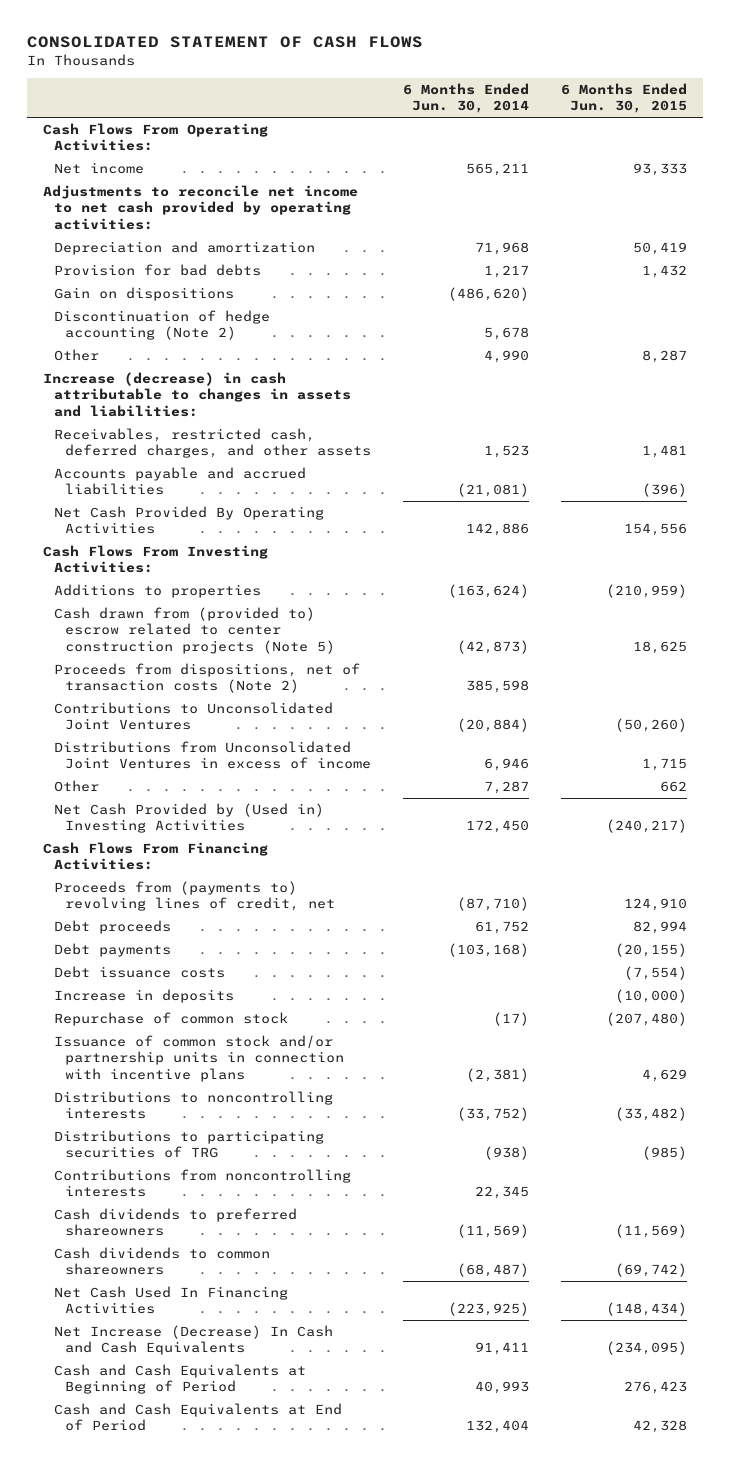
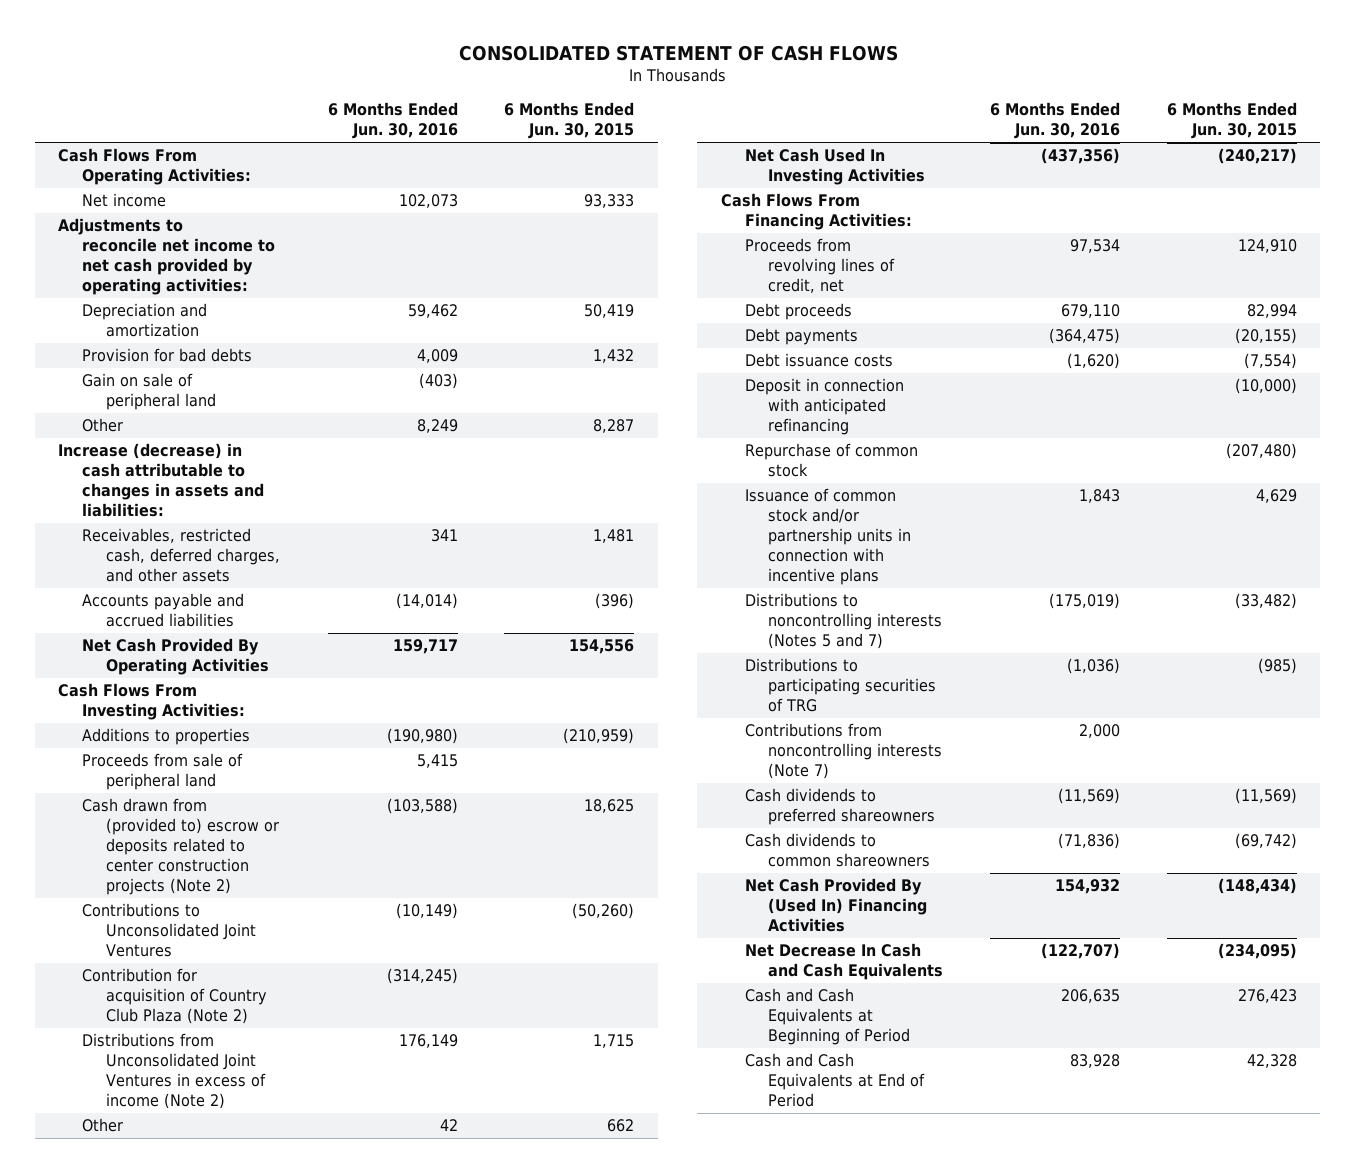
[403,82,530,114] 6 Months Ended Jun. 30, 2014 -> none
none -> [327,102,458,140] 6 Months Ended Jun. 30, 2016
[54,287,235,302] Gain on dispositions -> none
[54,310,271,341] Discontinuation of hedge accounting (Note 2) -> none
none -> [82,373,216,411] Gain on sale of peripheral land
[54,663,361,694] Proceeds from dispositions, net of transaction costs (Note 2) -> none
none -> [82,753,244,791] Proceeds from sale of peripheral land
[54,607,335,654] Cash drawn from (provided to) escrow related to center construction projects (Note 5) -> [82,798,279,896] Cash drawn from (provided to) escrow or deposits related to center construction projects (Note 2)
none -> [82,968,267,1025] Contribution for acquisition of Country Club Plaza (Note 2)
[54,741,371,770] Distributions from Unconsolidated Joint Ventures in excess of income -> [82,1033,266,1110] Distributions from Unconsolidated Joint Ventures in excess of income (Note 2)
[54,803,325,834] Net Cash Provided by (Used in) Investing Activities -> [744,148,926,186] Net Cash Used In Investing Activities
[54,881,335,912] Proceeds from (payments to) revolving lines of credit, net -> [744,238,896,294] Proceeds from revolving lines of credit, net
[54,989,235,1004] Increase in deposits -> [744,378,904,436] Deposit in connection with anticipated refinancing
[54,1091,334,1120] Distributions to noncontrolling interests -> [744,593,943,650] Distributions to noncontrolling interests (Notes 5 and 7)
[54,1169,352,1198] Contributions from noncontrolling interests -> [744,723,943,780] Contributions from noncontrolling interests (Note 7)
[54,1286,289,1315] Net Cash Used In Financing Activities -> [744,878,928,933] Net Cash Provided By (Used In) Financing Activities
[54,1325,334,1356] Net Increase (Decrease) In Cash and Cash Equivalents -> [744,943,944,981] Net Decrease In Cash and Cash Equivalents

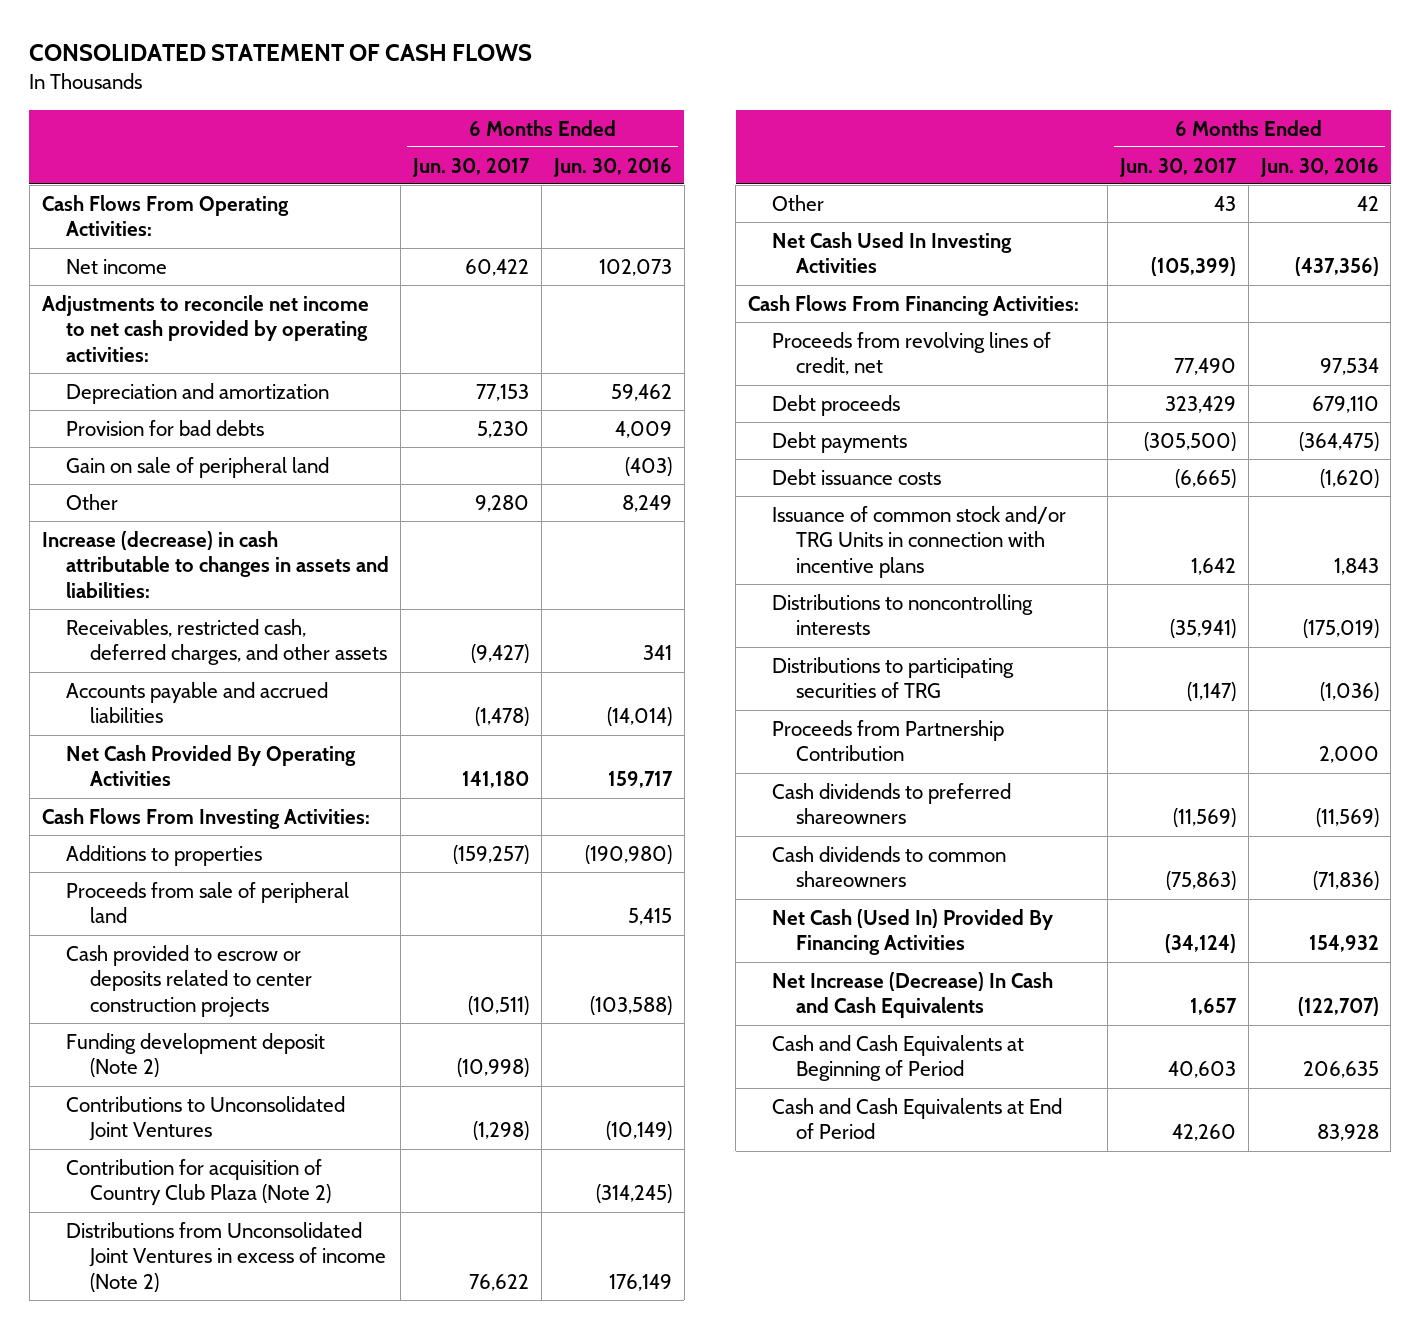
[504,102,635,140] 6 Months Ended Jun. 30, 2015 -> none
none -> [412,157,531,177] Jun. 30, 2017
[82,798,279,896] Cash drawn from (provided to) escrow or deposits related to center construction projects (Note 2) -> [65,944,312,1017] Cash provided to escrow or deposits related to center construction projects
none -> [65,1032,325,1078] Funding development deposit (Note 2)
[744,378,904,436] Deposit in connection with anticipated refinancing -> none
[744,443,918,478] Repurchase of common stock -> none
[744,488,912,586] Issuance of common stock and/or partnership units in connection with incentive plans -> [772,505,1067,578] Issuance of common stock and/or TRG Units in connection with incentive plans
[744,593,943,650] Distributions to noncontrolling interests (Notes 5 and 7) -> [772,593,1034,636] Distributions to noncontrolling interests
[744,723,943,780] Contributions from noncontrolling interests (Note 7) -> [772,719,1005,762] Proceeds from Partnership Contribution
[744,878,928,933] Net Cash Provided By (Used In) Financing Activities -> [772,908,1054,956] Net Cash (Used In) Provided By Financing Activities
[744,943,944,981] Net Decrease In Cash and Cash Equivalents -> [772,971,1054,1019] Net Increase (Decrease) In Cash and Cash Equivalents

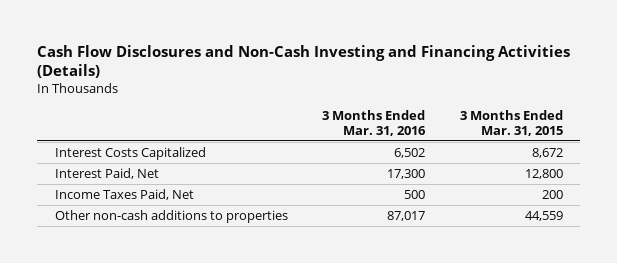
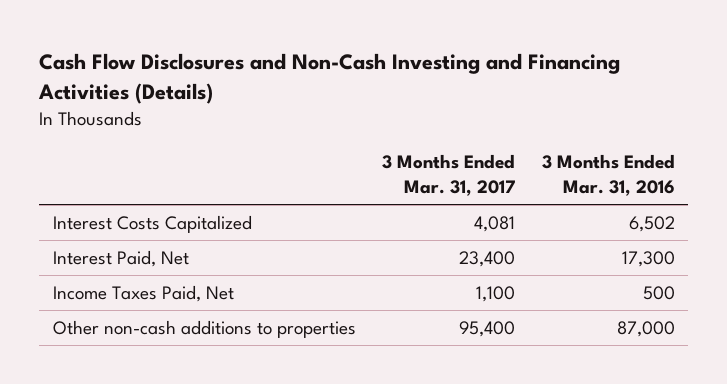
[459,109,563,136] 3 Months Ended Mar. 31, 2015 -> none
none -> [382,154,516,196] 3 Months Ended Mar. 31, 2017
[387,210,426,221] 87,017 -> [616,320,675,337] 87,000

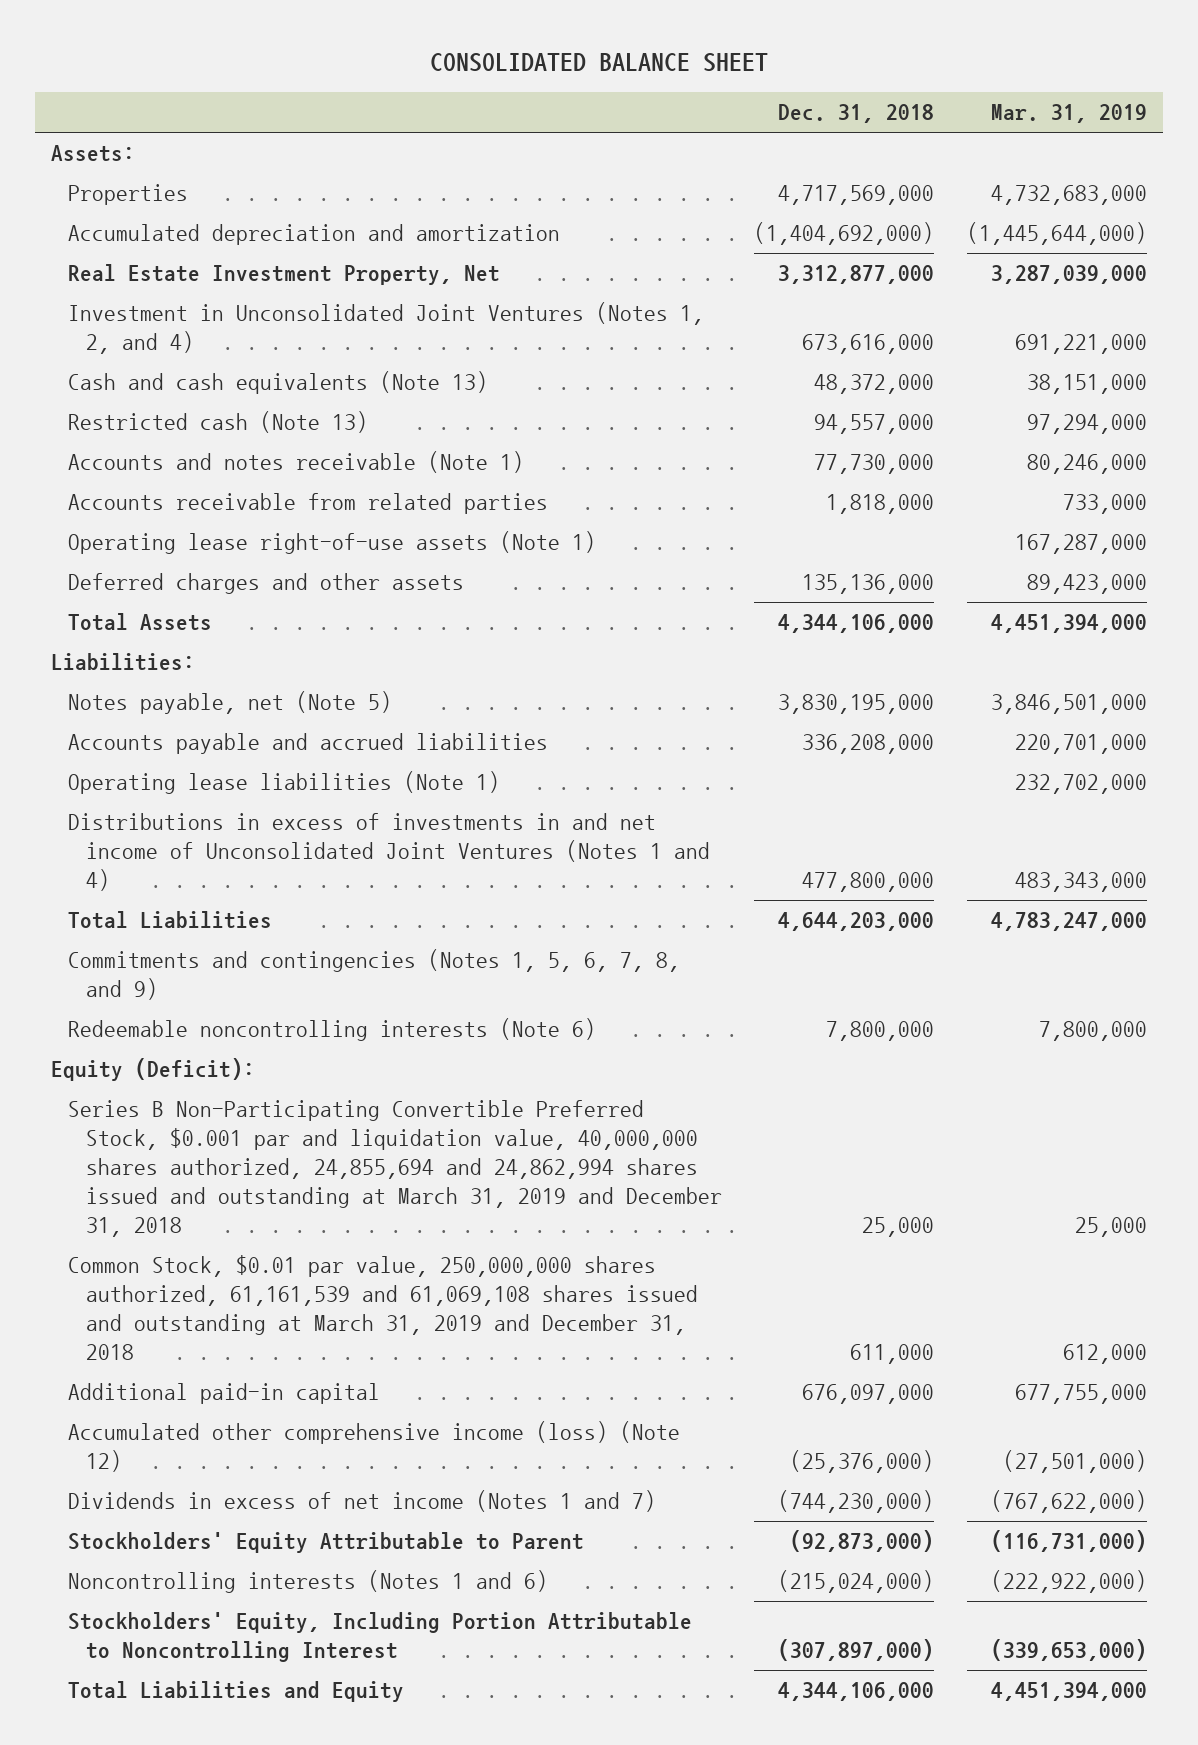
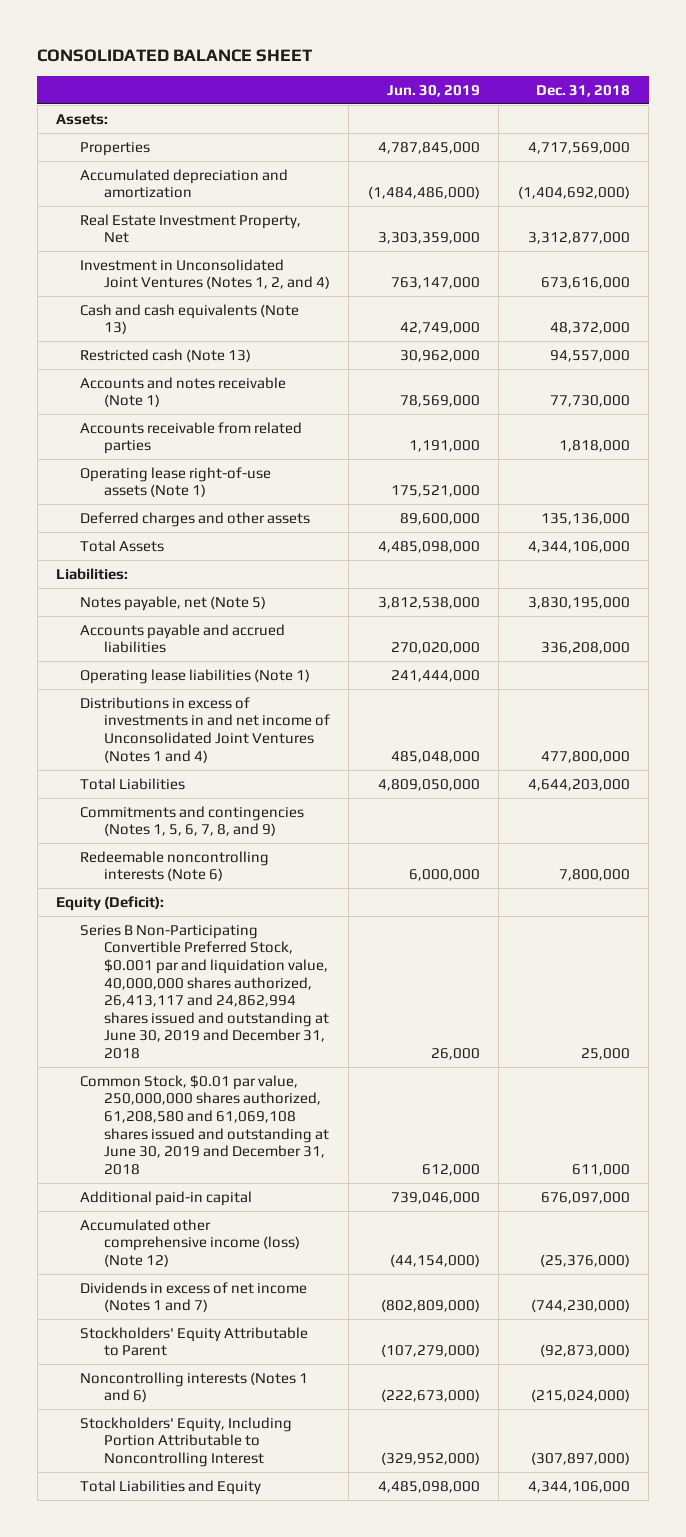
[990,104,1147,124] Mar. 31, 2019 -> none
none -> [386,84,480,97] Jun. 30, 2019
[68,1100,722,1238] Series B Non-Participating Convertible Preferred Stock, $0.001 par and liquidation value, 40,000,000 shares authorized, 24,855,694 and 24,862,994 shares issued and outstanding at March 31, 2019 and December 31, 2018 -> [80,924,329,1060] Series B Non-Participating Convertible Preferred Stock, $0.001 par and liquidation value, 40,000,000 shares authorized, 26,413,117 and 24,862,994 shares issued and outstanding at June 30, 2019 and December 31, 2018
[68,1255,698,1361] Common Stock, $0.01 par value, 250,000,000 shares authorized, 61,161,539 and 61,069,108 shares issued and outstanding at March 31, 2019 and December 31, 2018 -> [80,1074,329,1175] Common Stock, $0.01 par value, 250,000,000 shares authorized, 61,208,580 and 61,069,108 shares issued and outstanding at June 30, 2019 and December 31, 2018

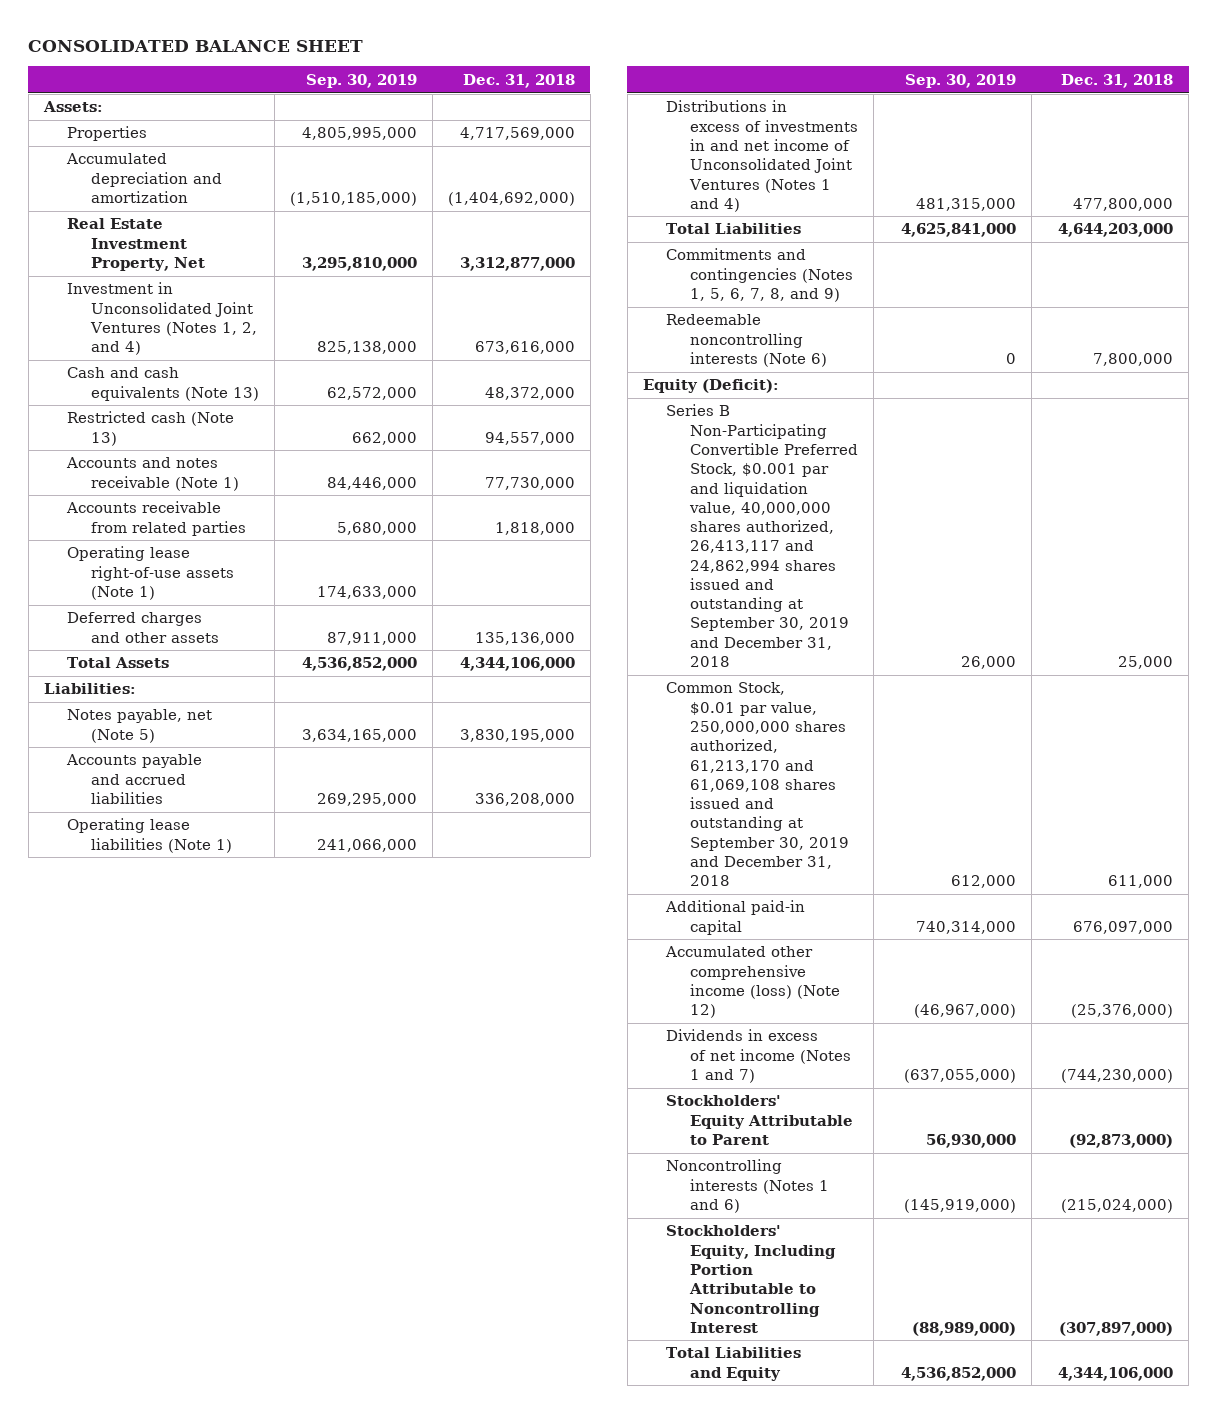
[386,84,480,97] Jun. 30, 2019 -> none
none -> [305,73,417,88] Sep. 30, 2019
[80,924,329,1060] Series B Non-Participating Convertible Preferred Stock, $0.001 par and liquidation value, 40,000,000 shares authorized, 26,413,117 and 24,862,994 shares issued and outstanding at June 30, 2019 and December 31, 2018 -> [666,404,858,667] Series B Non-Participating Convertible Preferred Stock, $0.001 par and liquidation value, 40,000,000 shares authorized, 26,413,117 and 24,862,994 shares issued and outstanding at September 30, 2019 and December 31, 2018
[80,1074,329,1175] Common Stock, $0.01 par value, 250,000,000 shares authorized, 61,208,580 and 61,069,108 shares issued and outstanding at June 30, 2019 and December 31, 2018 -> [666,682,849,887] Common Stock, $0.01 par value, 250,000,000 shares authorized, 61,213,170 and 61,069,108 shares issued and outstanding at September 30, 2019 and December 31, 2018

